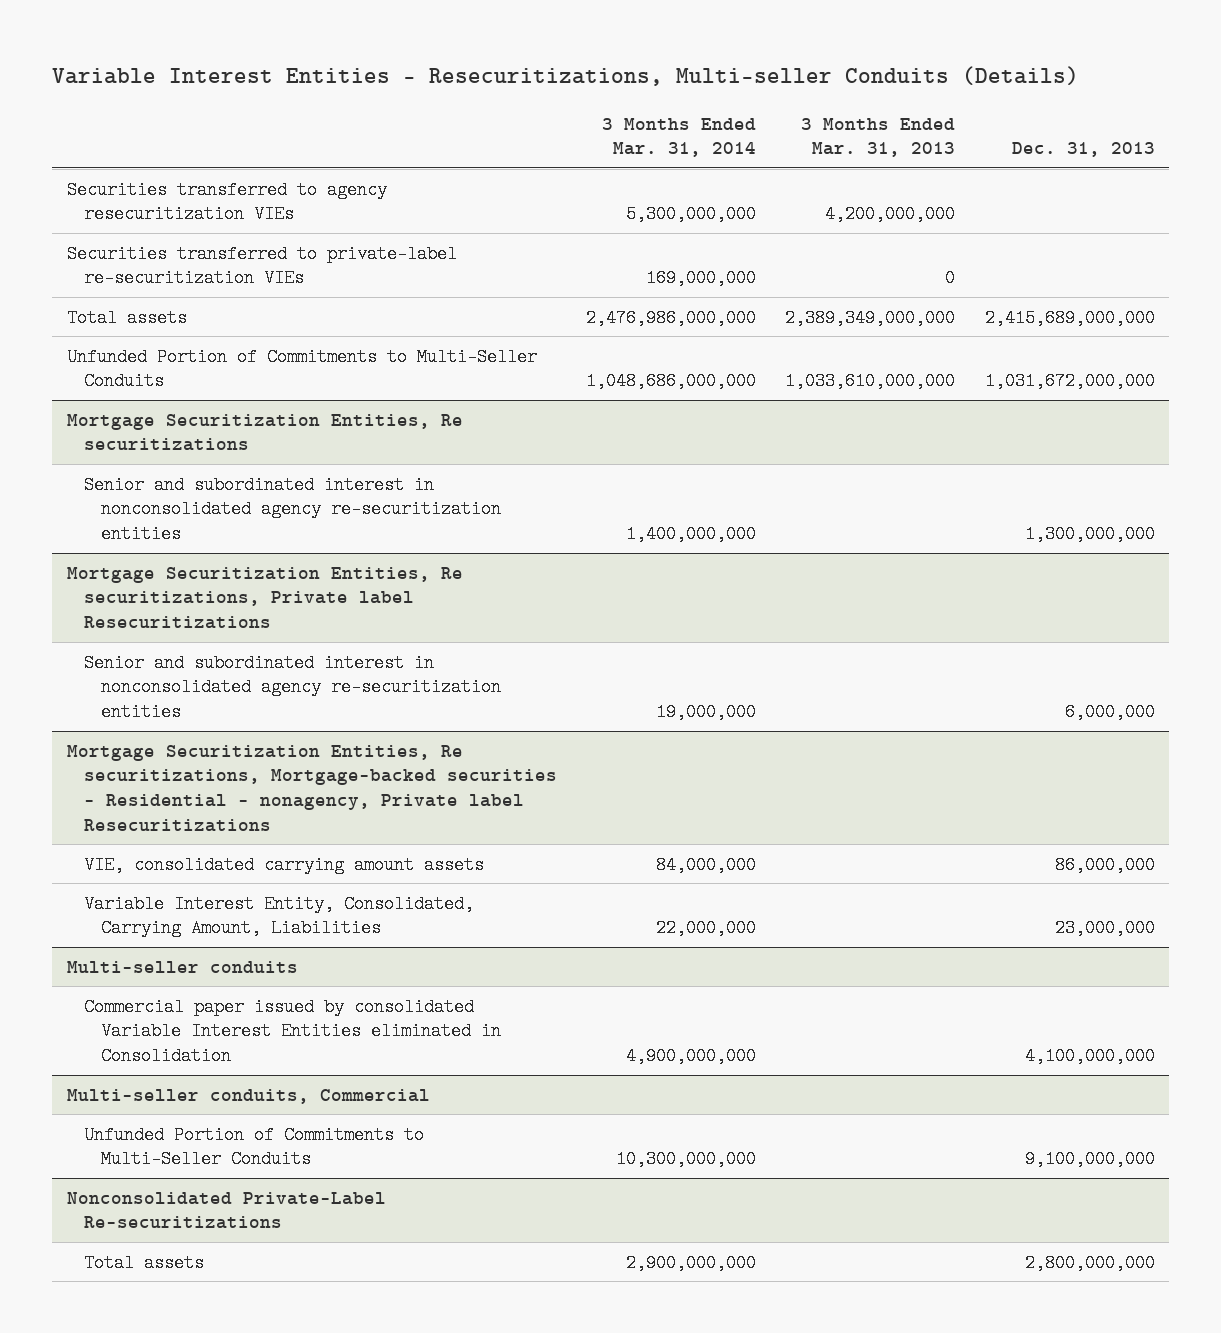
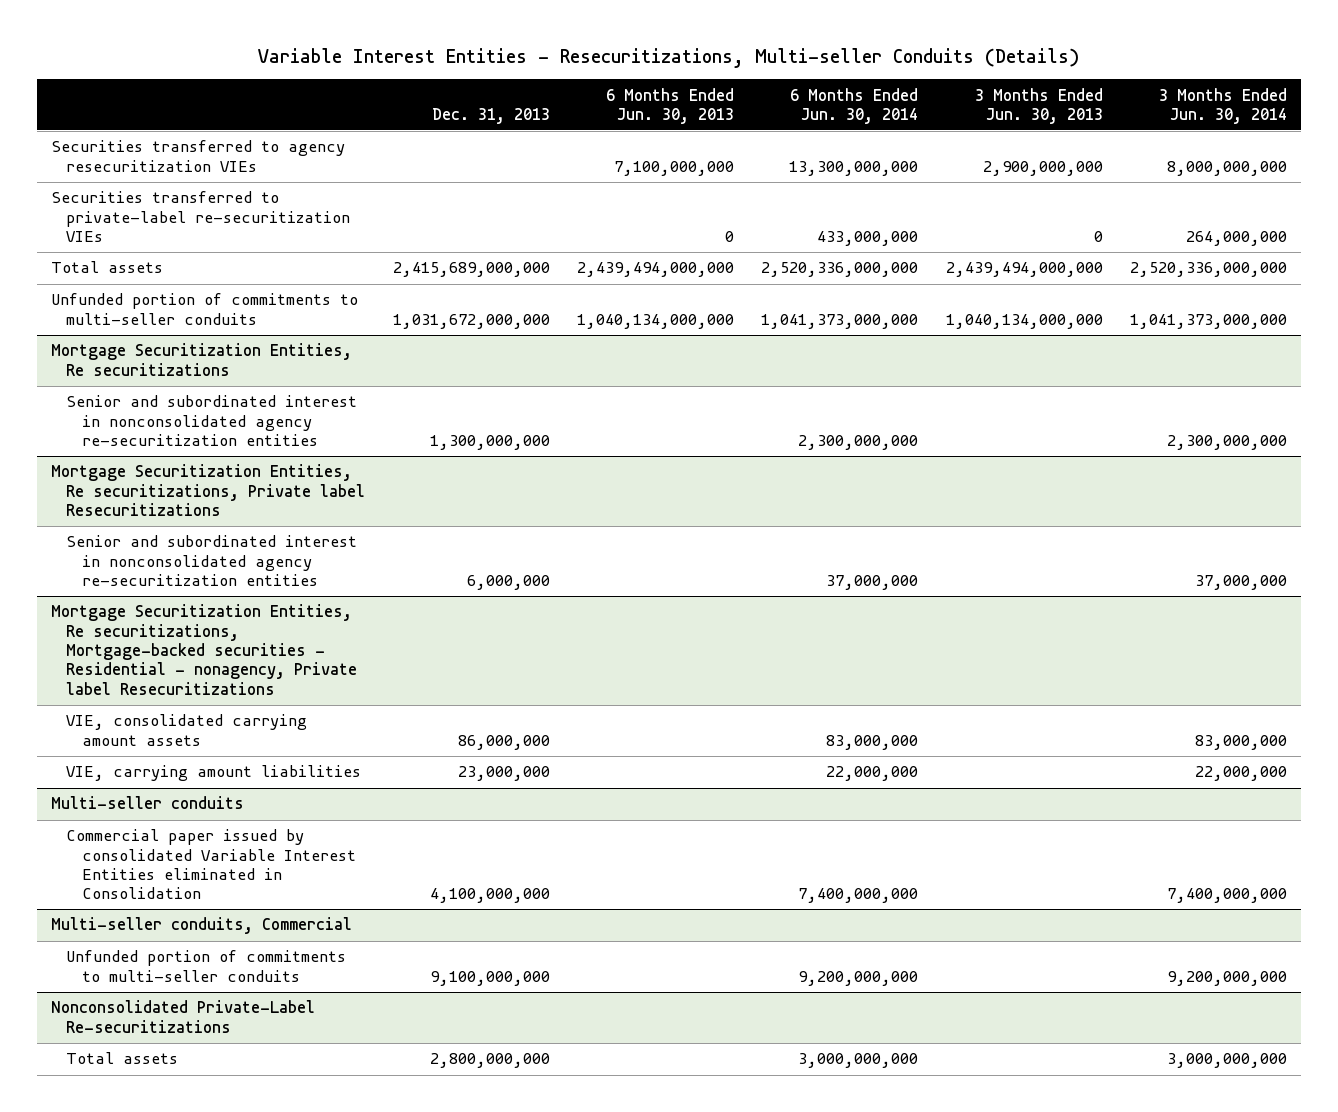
[601,117,756,158] 3 Months Ended Mar. 31, 2014 -> none
[801,117,956,158] 3 Months Ended Mar. 31, 2013 -> none
none -> [606,87,735,124] 6 Months Ended Jun. 30, 2013
none -> [790,87,919,124] 6 Months Ended Jun. 30, 2014
none -> [974,87,1103,124] 3 Months Ended Jun. 30, 2013
none -> [1159,87,1288,124] 3 Months Ended Jun. 30, 2014
[66,347,537,391] Unfunded Portion of Commitments to Multi-Seller Conduits -> [50,293,358,325] Unfunded portion of commitments to multi-seller conduits
[83,894,474,938] Variable Interest Entity, Consolidated, Carrying Amount, Liabilities -> [66,765,362,782] VIE, carrying amount liabilities
[83,1125,424,1169] Unfunded Portion of Commitments to Multi-Seller Conduits -> [66,950,347,982] Unfunded portion of commitments to multi-seller conduits

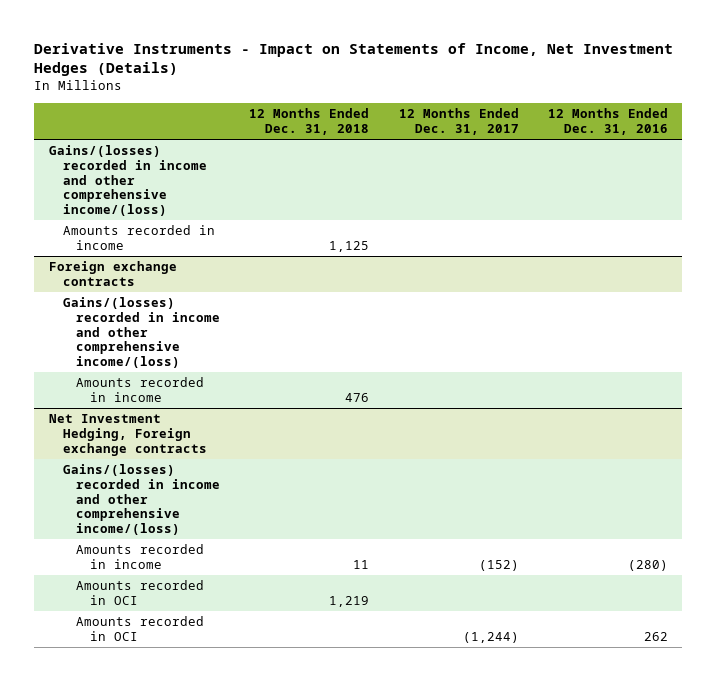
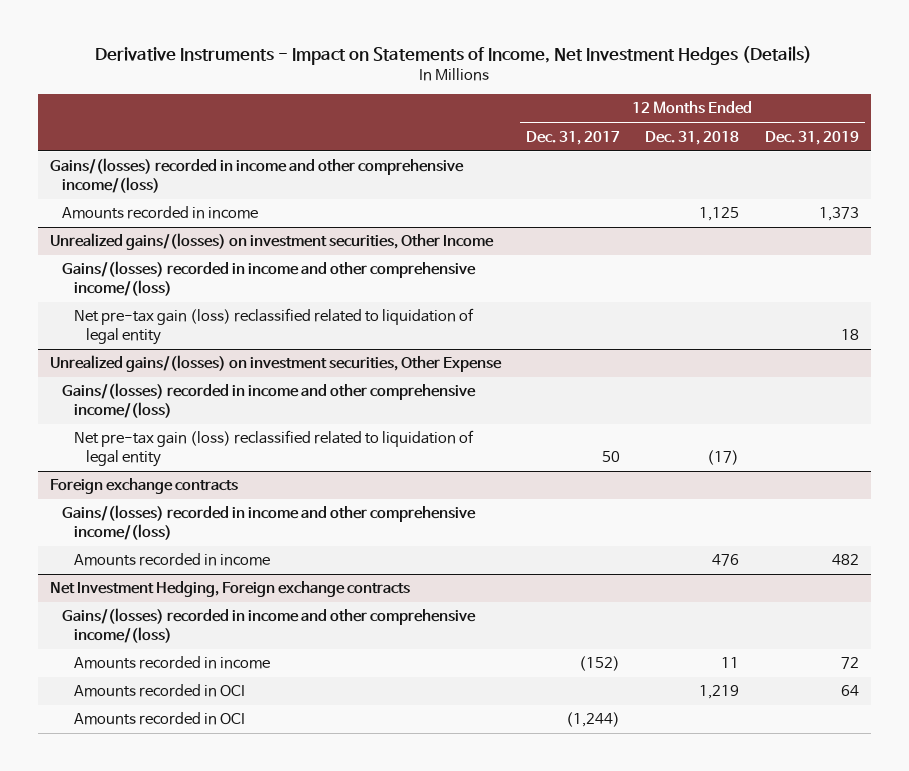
[547,108,668,135] 12 Months Ended Dec. 31, 2016 -> none
none -> [764,130,859,145] Dec. 31, 2019
none -> [50,233,495,251] Unrealized gains/(losses) on investment securities, Other Income
none -> [62,261,477,296] Gains/(losses) recorded in income and other comprehensive income/(loss)
none -> [74,308,475,345] Net pre-tax gain (loss) reclassified related to liquidation of legal entity
none -> [50,355,503,373] Unrealized gains/(losses) on investment securities, Other Expense
none -> [62,383,477,418] Gains/(losses) recorded in income and other comprehensive income/(loss)
none -> [74,430,475,467] Net pre-tax gain (loss) reclassified related to liquidation of legal entity

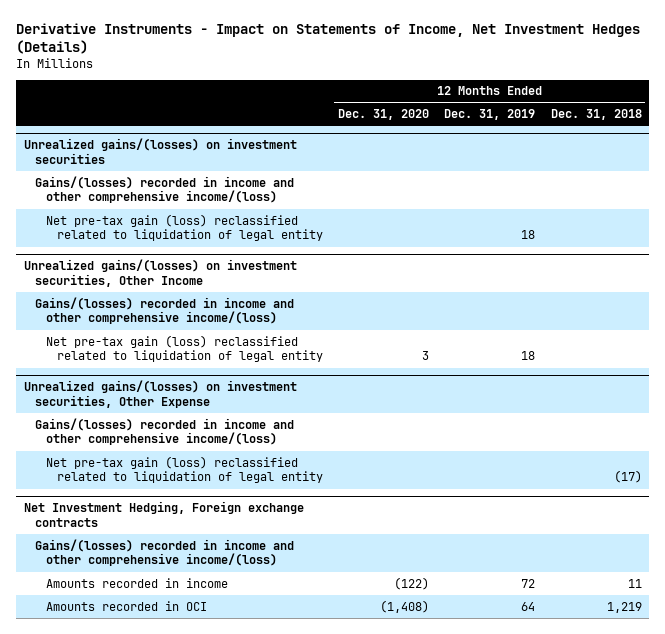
[526,130,621,145] Dec. 31, 2017 -> none
none -> [338,109,430,121] Dec. 31, 2020
none -> [23,138,297,164] Unrealized gains/(losses) on investment securities
[62,206,259,220] Amounts recorded in income -> none
none -> [45,213,324,242] Net pre-tax gain (loss) reclassified related to liquidation of legal entity
[50,478,239,495] Foreign exchange contracts -> none
[62,505,477,540] Gains/(losses) recorded in income and other comprehensive income/(loss) -> none
[74,553,271,567] Amounts recorded in income -> none
[74,712,246,726] Amounts recorded in OCI -> none

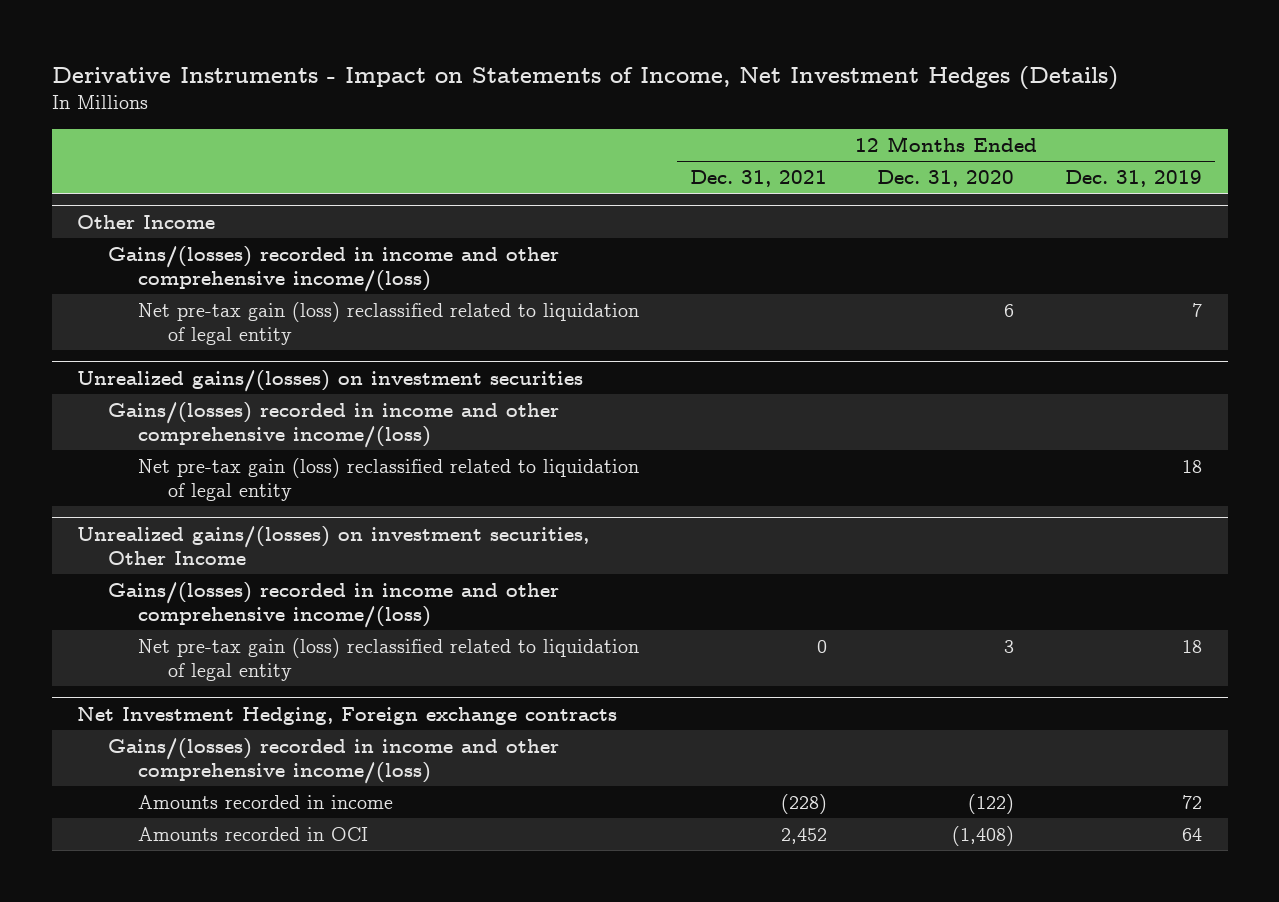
[550,109,642,121] Dec. 31, 2018 -> none
none -> [689,170,827,188] Dec. 31, 2021
none -> [77,214,216,229] Other Income
none -> [107,245,559,292] Gains/(losses) recorded in income and other comprehensive income/(loss)
none -> [138,301,640,345] Net pre-tax gain (loss) reclassified related to liquidation of legal entity
[23,380,297,408] Unrealized gains/(losses) on investment securities, Other Expense -> none
[34,417,294,446] Gains/(losses) recorded in income and other comprehensive income/(loss) -> none
[45,455,324,484] Net pre-tax gain (loss) reclassified related to liquidation of legal entity -> none

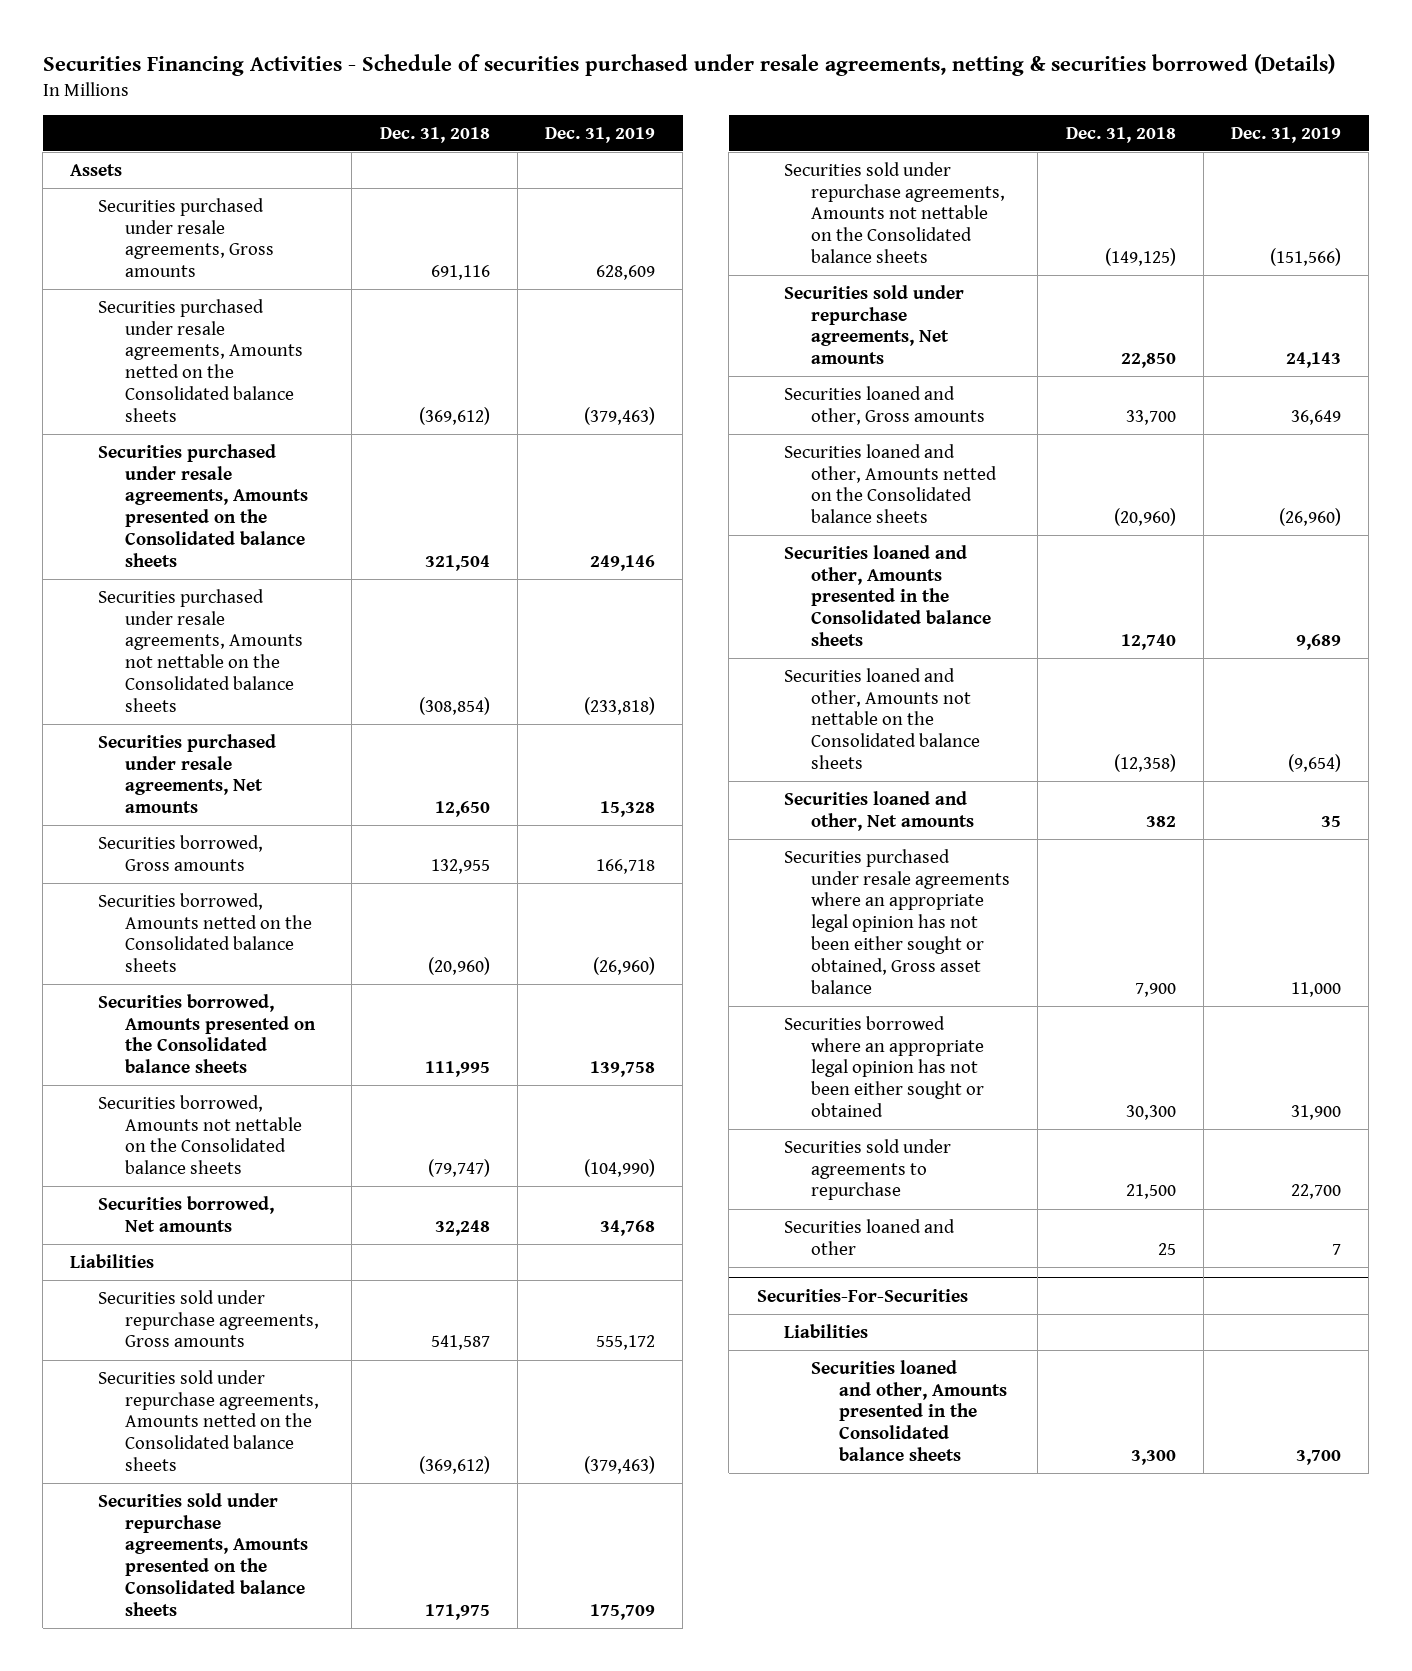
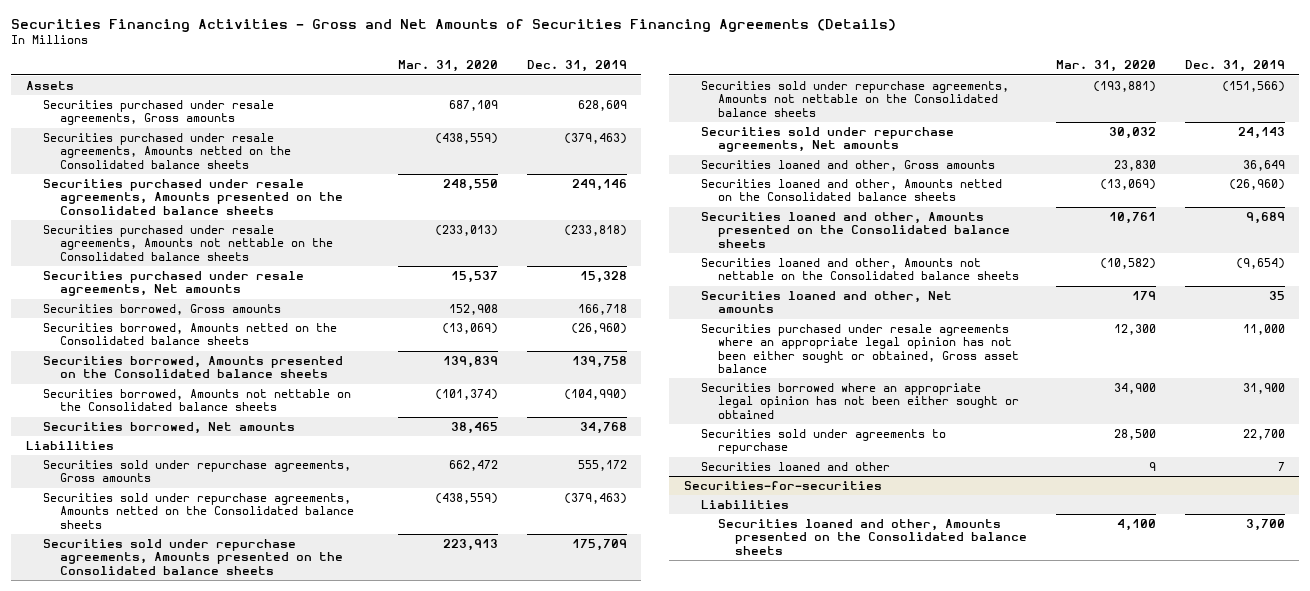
[42,54,1335,77] Securities Financing Activities - Schedule of securities purchased under resale agreements, netting & securities borrowed (Details) -> [11,18,897,32] Securities Financing Activities - Gross and Net Amounts of Securities Financing Agreements (Details)
[379,126,490,143] Dec. 31, 2018 -> none
none -> [397,60,498,73] Mar. 31, 2020
[783,544,992,647] Securities loaned and other, Amounts presented in the Consolidated balance sheets -> [700,211,1011,248] Securities loaned and other, Amounts presented on the Consolidated balance sheets
[756,1288,968,1302] Securities-For-Securities -> [683,480,882,490] Securities-for-securities
[811,1359,1007,1462] Securities loaned and other, Amounts presented in the Consolidated balance sheets -> [718,518,1028,555] Securities loaned and other, Amounts presented on the Consolidated balance sheets

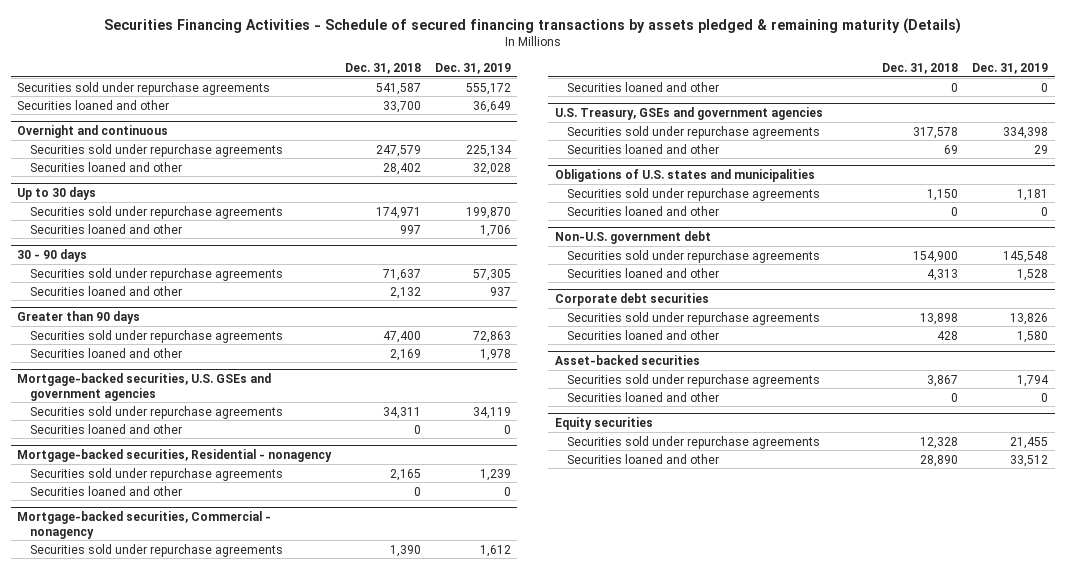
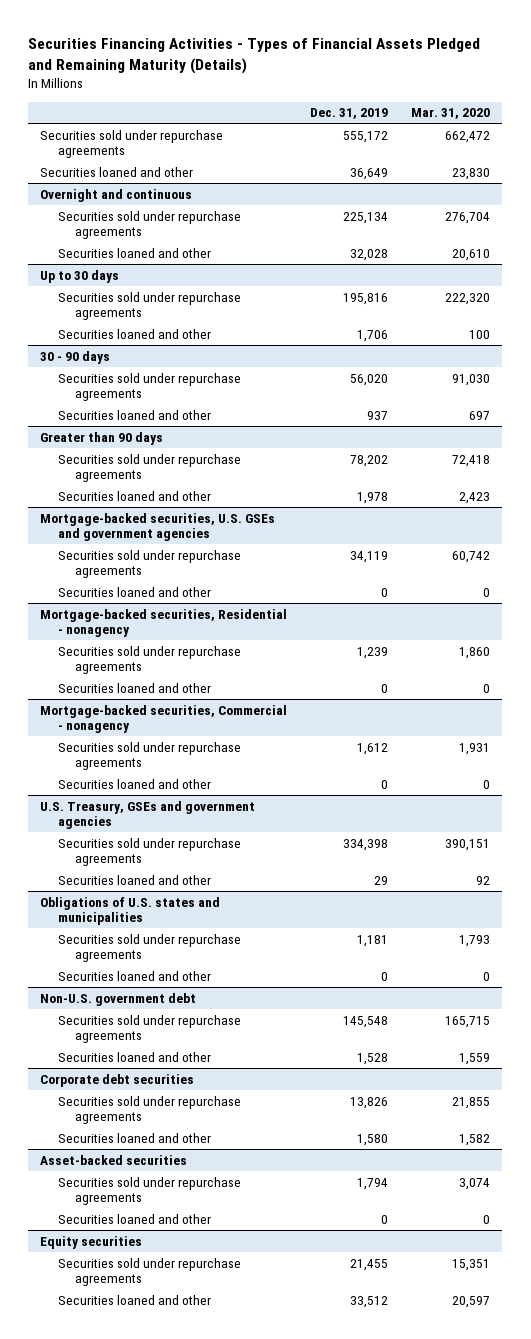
[103,17,961,34] Securities Financing Activities - Schedule of secured financing transactions by assets pledged & remaining maturity (Details) -> [28,38,481,75] Securities Financing Activities - Types of Financial Assets Pledged and Remaining Maturity (Details)
[345,62,422,74] Dec. 31, 2018 -> none
none -> [411,108,491,120] Mar. 31, 2020
[465,206,511,219] 199,870 -> [343,292,389,305] 195,816
[472,268,511,281] 57,305 -> [350,373,389,386] 56,020
[472,330,511,343] 72,863 -> [350,454,389,467] 78,202

